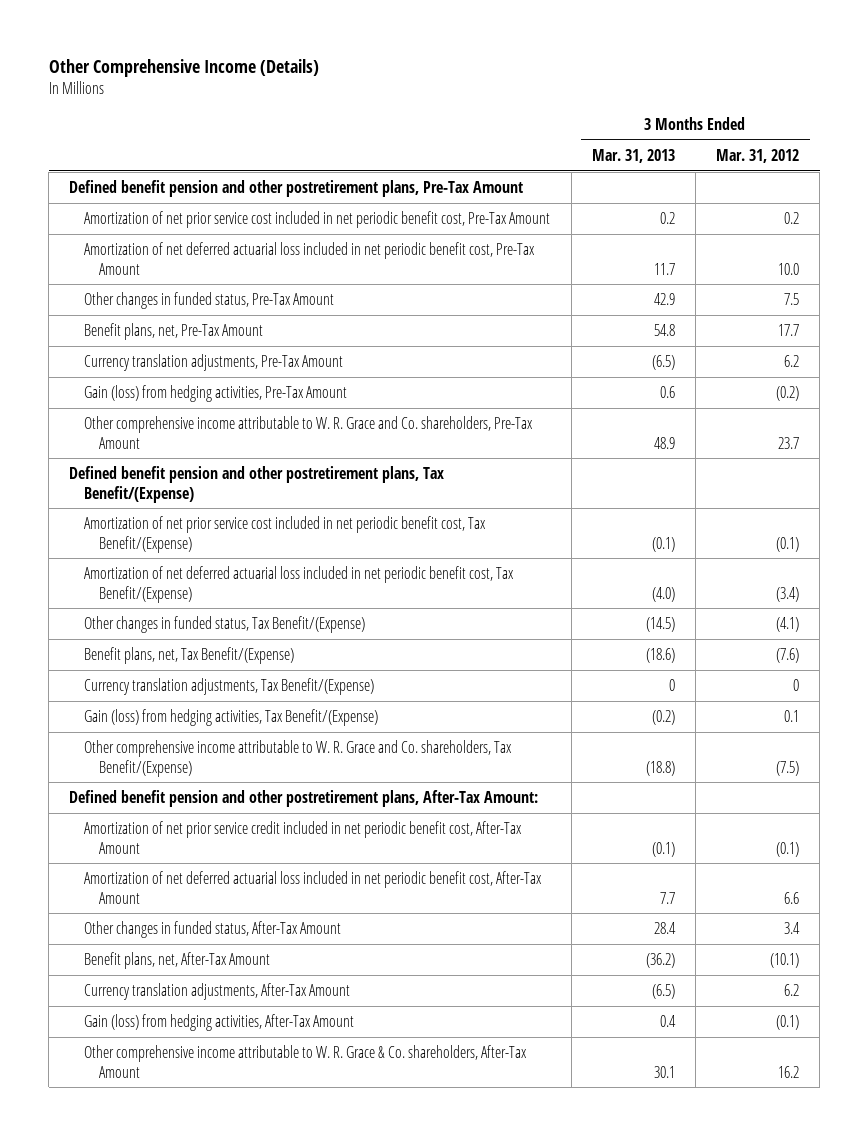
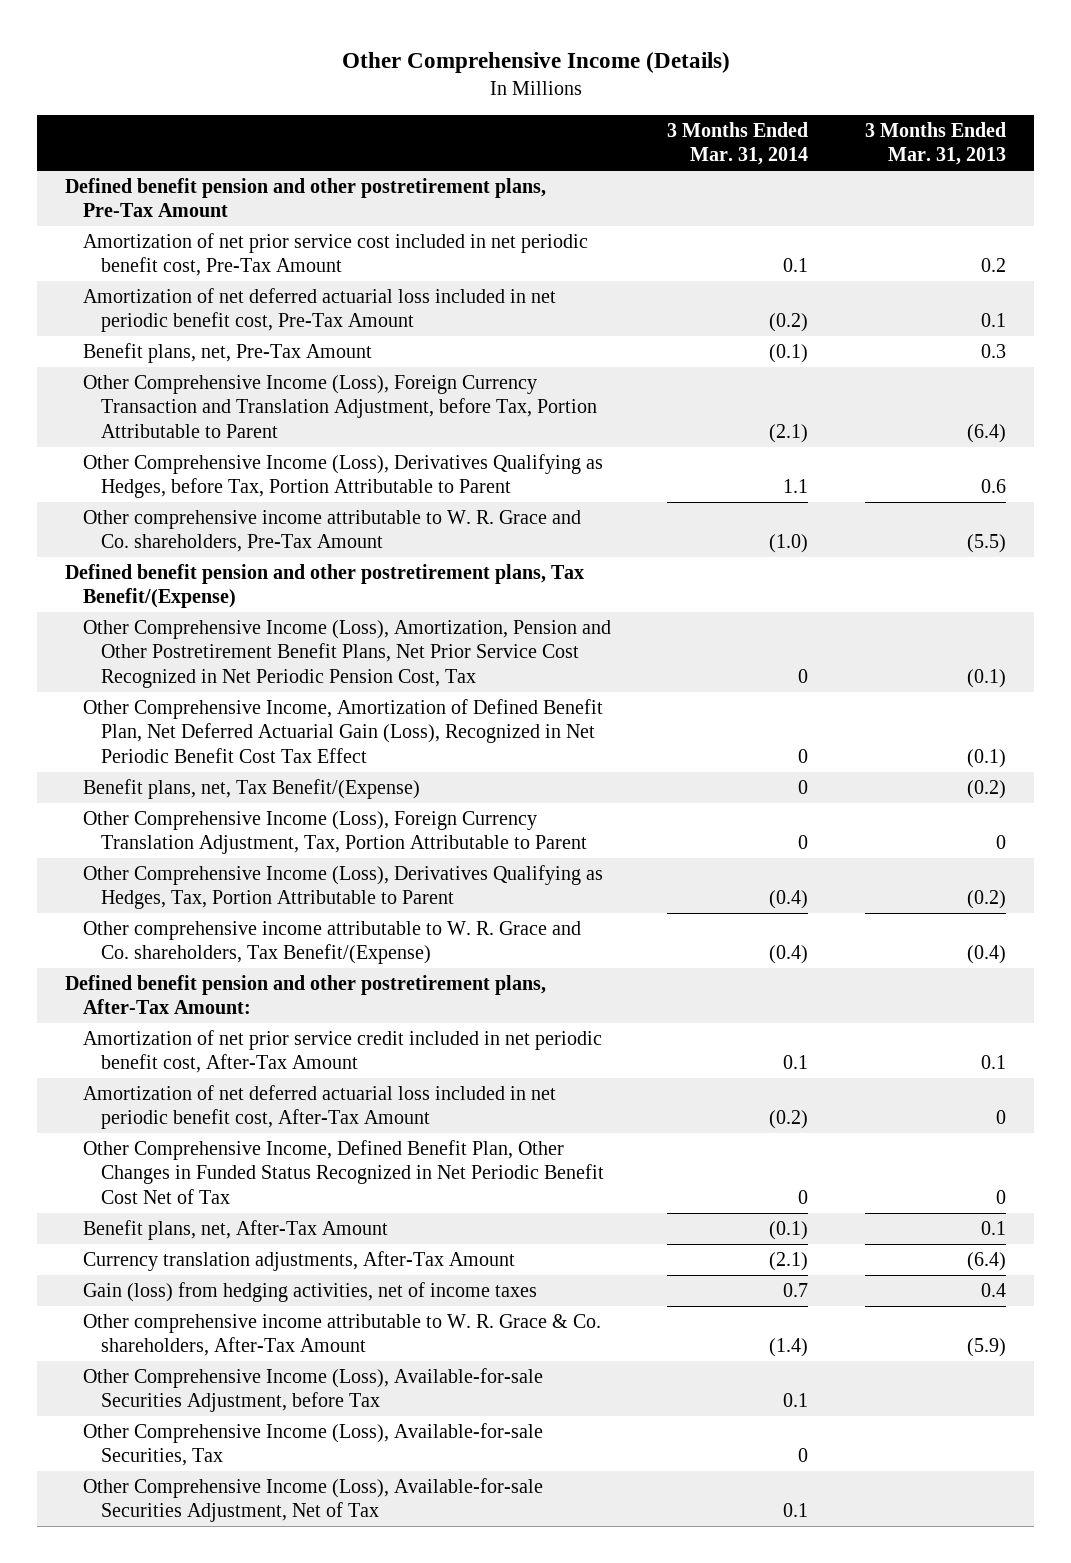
[716,148,800,163] Mar. 31, 2012 -> none
none -> [667,121,809,166] 3 Months Ended Mar. 31, 2014
[84,291,335,309] Other changes in funded status, Pre-Tax Amount -> none
[653,262,675,275] 11.7 -> [980,313,1006,328] 0.1
[653,323,675,336] 54.8 -> [980,343,1006,358] 0.3
[84,353,344,371] Currency translation adjustments, Pre-Tax Amount -> [83,374,598,438] Other Comprehensive Income (Loss), Foreign Currency Transaction and Translation Adjustment, before Tax, Portion Attributable to Parent
[651,354,675,370] (6.5) -> [966,423,1006,443] (6.4)
[84,384,348,402] Gain (loss) from hedging activities, Pre-Tax Amount -> [83,453,604,499] Other Comprehensive Income (Loss), Derivatives Qualifying as Hedges, before Tax, Portion Attributable to Parent
[653,436,675,449] 48.9 -> [966,534,1006,554] (5.5)
[84,515,487,553] Amortization of net prior service cost included in net periodic benefit cost, Tax Benefit/(Expense) -> none
[84,615,366,633] Other changes in funded status, Tax Benefit/(Expense) -> none
none -> [83,619,612,688] Other Comprehensive Income (Loss), Amortization, Pension and Other Postretirement Benefit Plans, Net Prior Service Cost Recognized in Net Periodic Pension Cost, Tax
[84,565,515,603] Amortization of net deferred actuarial loss included in net periodic benefit cost, Tax Benefit/(Expense) -> [83,698,604,763] Other Comprehensive Income, Amortization of Defined Benefit Plan, Net Deferred Actuarial Gain (Loss), Recognized in Net Periodic Benefit Cost Tax Effect
[651,586,675,602] (4.0) -> [966,748,1006,768] (0.1)
[645,647,675,663] (18.6) -> [966,779,1006,799] (0.2)
[84,677,375,695] Currency translation adjustments, Tax Benefit/(Expense) -> [83,810,588,855] Other Comprehensive Income (Loss), Foreign Currency Translation Adjustment, Tax, Portion Attributable to Parent
[84,708,379,726] Gain (loss) from hedging activities, Tax Benefit/(Expense) -> [83,864,604,910] Other Comprehensive Income (Loss), Derivatives Qualifying as Hedges, Tax, Portion Attributable to Parent
[645,760,675,776] (18.8) -> [966,945,1006,965] (0.4)
[651,841,675,857] (0.1) -> [980,1055,1006,1070] 0.1
[659,891,675,904] 7.7 -> [995,1110,1006,1125] 0
[84,920,342,938] Other changes in funded status, After-Tax Amount -> [83,1139,605,1204] Other Comprehensive Income, Defined Benefit Plan, Other Changes in Funded Status Recognized in Net Periodic Benefit Cost Net of Tax
[653,921,676,934] 28.4 -> [995,1189,1006,1204] 0
[645,952,675,968] (36.2) -> [980,1220,1006,1235] 0.1
[651,983,675,999] (6.5) -> [966,1251,1006,1271] (6.4)
[84,1013,355,1031] Gain (loss) from hedging activities, After-Tax Amount -> [83,1281,538,1302] Gain (loss) from hedging activities, net of income taxes
[653,1065,675,1078] 30.1 -> [966,1338,1006,1358] (5.9)
none -> [83,1367,544,1413] Other Comprehensive Income (Loss), Available-for-sale Securities Adjustment, before Tax
none -> [83,1422,544,1467] Other Comprehensive Income (Loss), Available-for-sale Securities, Tax
none -> [83,1477,544,1523] Other Comprehensive Income (Loss), Available-for-sale Securities Adjustment, Net of Tax

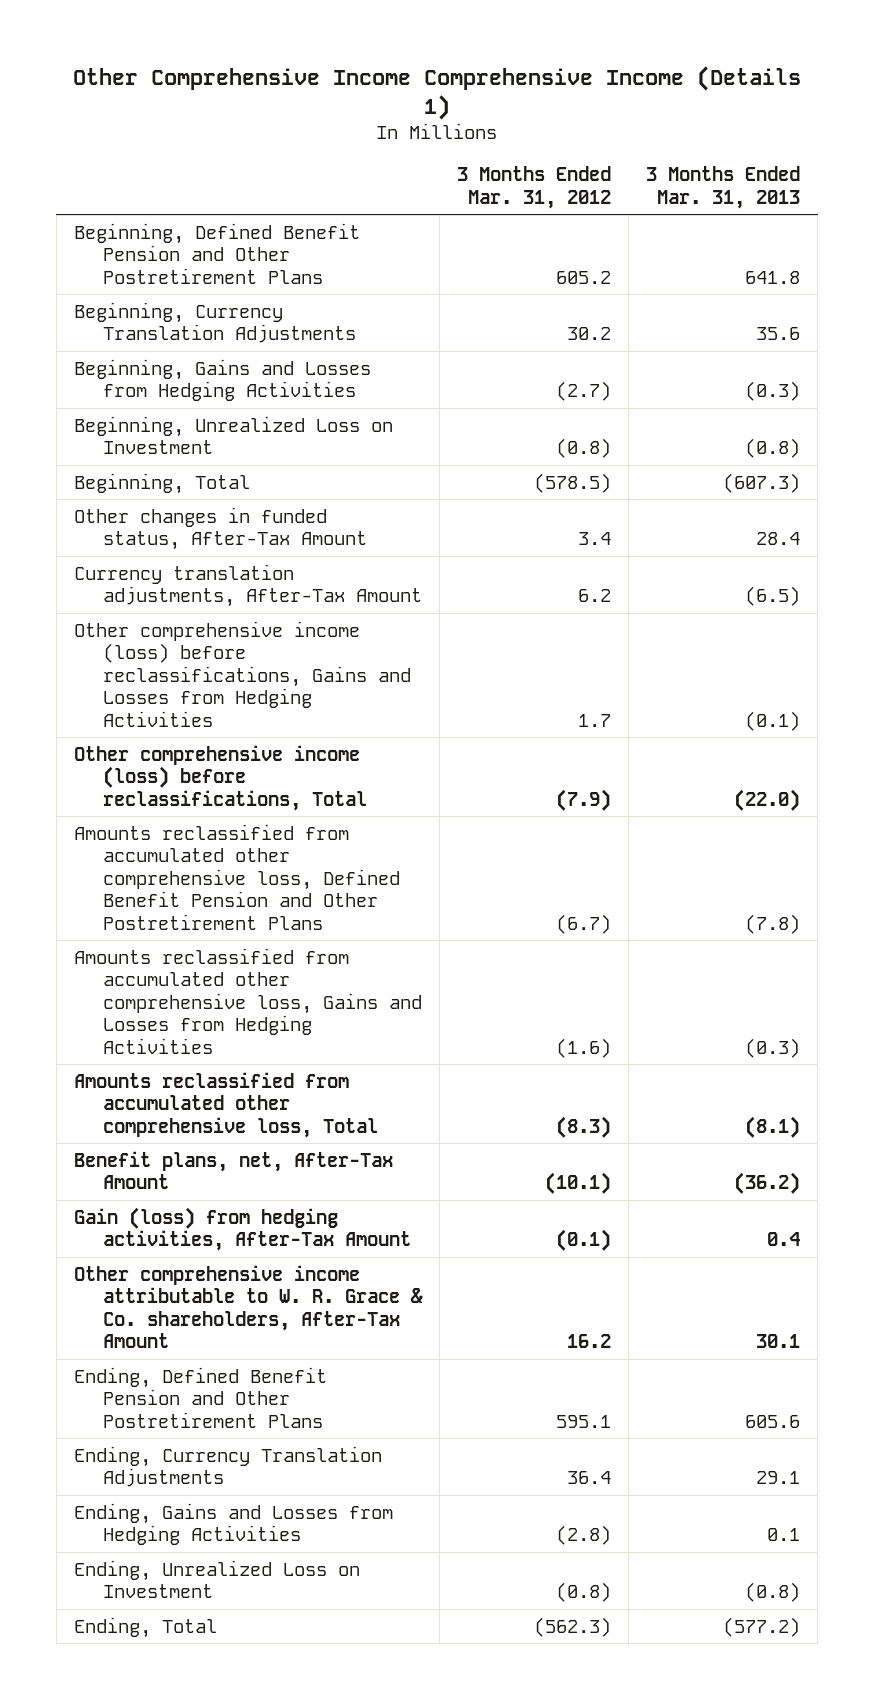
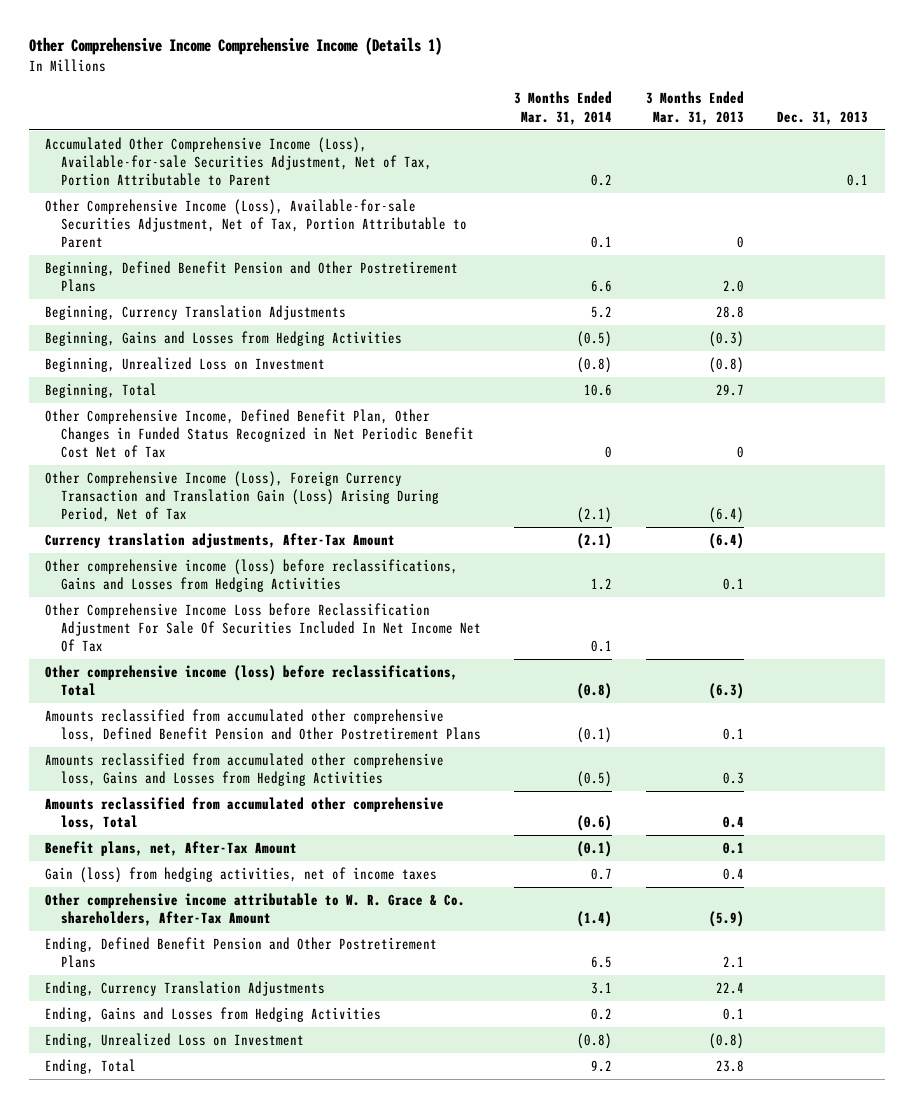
[457,166,612,209] 3 Months Ended Mar. 31, 2012 -> none
none -> [514,91,613,125] 3 Months Ended Mar. 31, 2014
none -> [777,110,869,125] Dec. 31, 2013
none -> [45,137,432,187] Accumulated Other Comprehensive Income (Loss), Available-for-sale Securities Adjustment, Net of Tax, Portion Attributable to Parent
none -> [45,199,467,249] Other Comprehensive Income (Loss), Available-for-sale Securities Adjustment, Net of Tax, Portion Attributable to Parent
[745,270,801,284] 641.8 -> [722,280,744,293] 2.0
[756,327,801,341] 35.6 -> [715,306,744,319] 28.8
[723,472,801,493] (607.3) -> [715,384,744,397] 29.7
[73,506,368,551] Other changes in funded status, After-Tax Amount -> [45,409,474,459] Other Comprehensive Income, Defined Benefit Plan, Other Changes in Funded Status Recognized in Net Periodic Benefit Cost Net of Tax
[756,532,801,546] 28.4 -> [736,446,744,459] 0
none -> [45,471,439,523] Other Comprehensive Income (Loss), Foreign Currency Transaction and Translation Gain (Loss) Arising During Period, Net of Tax
[745,586,801,607] (6.5) -> [708,533,744,550] (6.4)
[745,710,801,731] (0.1) -> [722,578,744,591] 0.1
none -> [45,603,481,653] Other Comprehensive Income Loss before Reclassification Adjustment For Sale Of Securities Included In Net Income Net Of Tax
[734,788,801,811] (22.0) -> [708,683,744,700] (6.3)
[745,913,801,934] (7.8) -> [722,728,744,741] 0.1
[745,1037,801,1058] (0.3) -> [722,772,744,785] 0.3
[745,1115,801,1138] (8.1) -> [722,816,744,829] 0.4
[734,1172,801,1195] (36.2) -> [722,842,744,855] 0.1
[73,1206,412,1252] Gain (loss) from hedging activities, After-Tax Amount -> [45,867,438,884] Gain (loss) from hedging activities, net of income taxes
[756,1334,801,1349] 30.1 -> [708,911,744,928] (5.9)
[745,1414,801,1428] 605.6 -> [722,956,744,969] 2.1
[756,1471,801,1485] 29.1 -> [715,982,744,995] 22.4
[723,1616,801,1637] (577.2) -> [715,1060,744,1073] 23.8

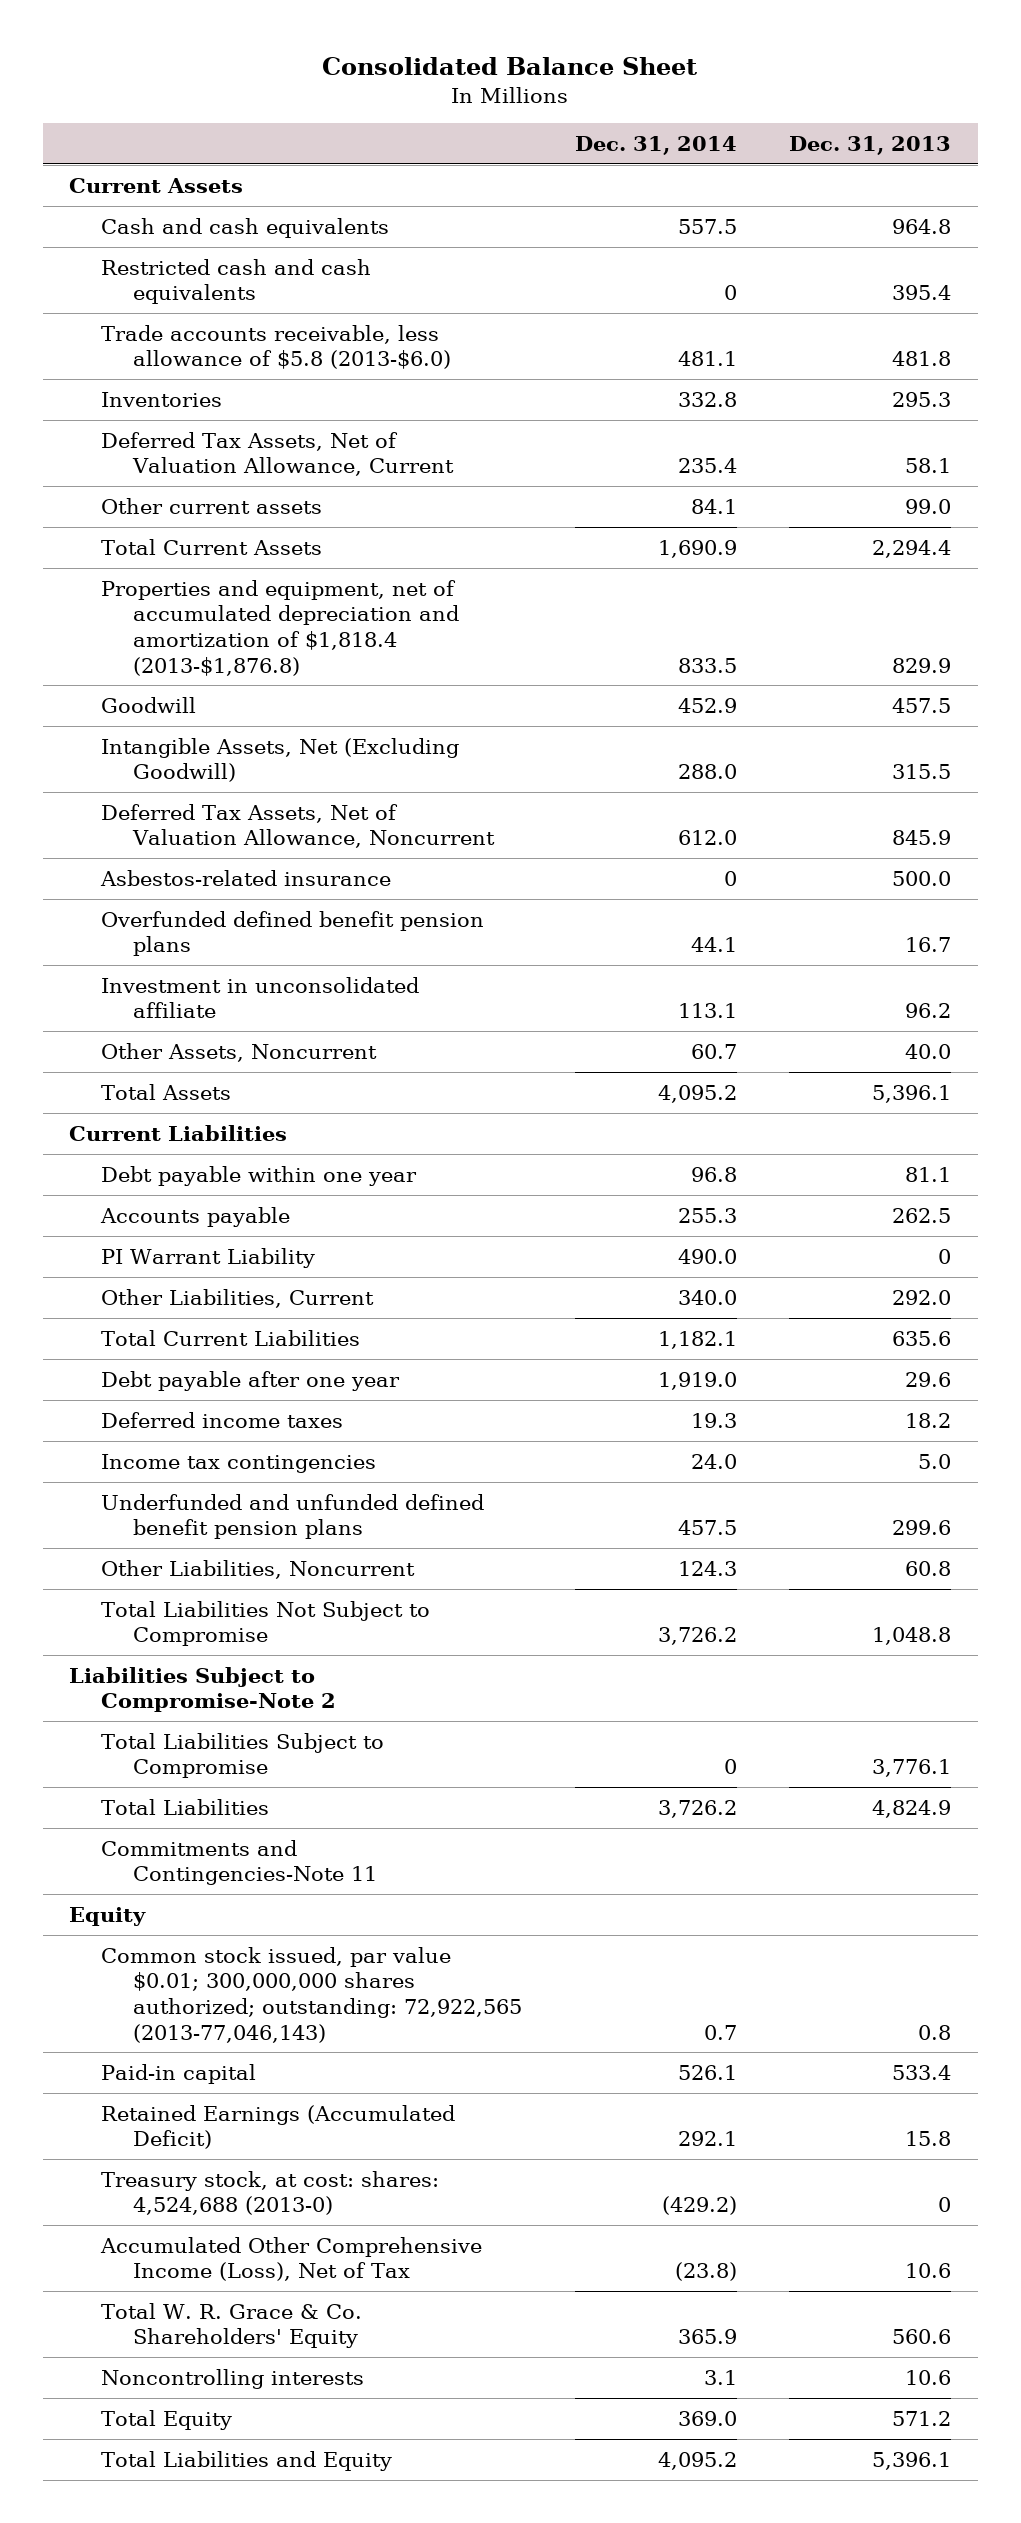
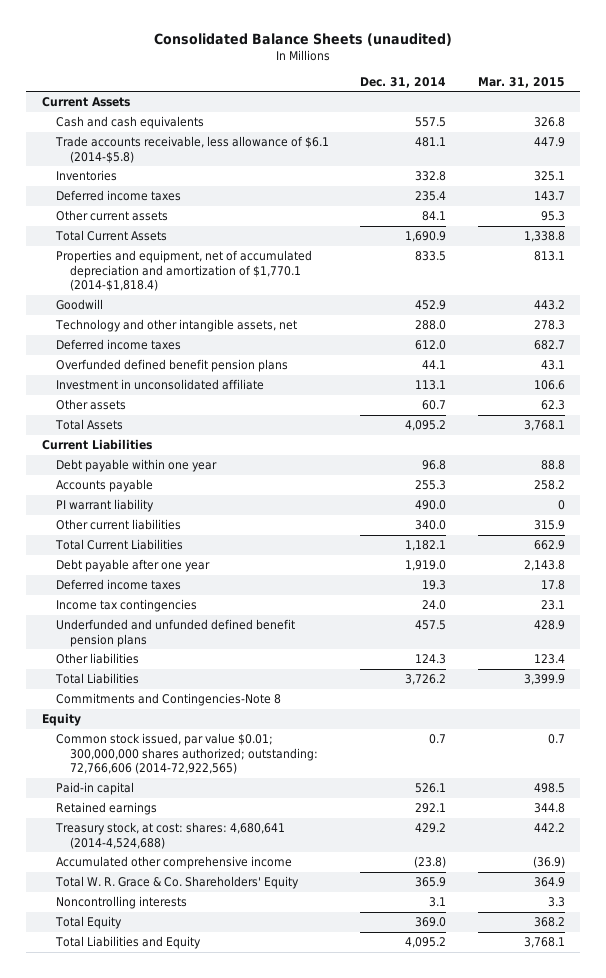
[322,56,698,75] Consolidated Balance Sheet -> [154,33,453,47] Consolidated Balance Sheets (unaudited)
[789,135,952,155] Dec. 31, 2013 -> none
none -> [477,76,565,88] Mar. 31, 2015
[101,258,372,305] Restricted cash and cash equivalents -> none
[101,324,452,370] Trade accounts receivable, less allowance of $5.8 (2013-$6.0) -> [54,136,329,163] Trade accounts receivable, less allowance of $6.1 (2014-$5.8)
[101,431,455,477] Deferred Tax Assets, Net of Valuation Allowance, Current -> [55,190,181,202] Deferred income taxes
[101,579,460,676] Properties and equipment, net of accumulated depreciation and amortization of $1,818.4 (2013-$1,876.8) -> [55,250,312,292] Properties and equipment, net of accumulated depreciation and amortization of $1,770.1 (2014-$1,818.4)
[100,869,392,886] Asbestos-related insurance -> none
[101,737,460,783] Intangible Assets, Net (Excluding Goodwill) -> [54,319,297,333] Technology and other intangible assets, net
[101,803,496,849] Deferred Tax Assets, Net of Valuation Allowance, Noncurrent -> [55,339,181,351] Deferred income taxes
[101,1042,378,1062] Other Assets, Noncurrent -> [55,399,126,411] Other assets
[101,1247,316,1268] PI Warrant Liability -> [55,499,154,513] PI warrant liability
[101,1288,375,1308] Other Liabilities, Current -> [55,519,181,531] Other current liabilities
[101,1600,431,1647] Total Liabilities Not Subject to Compromise -> none
[69,1666,337,1713] Liabilities Subject to Compromise-Note 2 -> none
[101,1732,385,1779] Total Liabilities Subject to Compromise -> none
[101,1559,416,1579] Other Liabilities, Noncurrent -> [55,653,139,665] Other liabilities
[101,1839,378,1886] Commitments and Contingencies-Note 11 -> [55,693,281,707] Commitments and Contingencies-Note 8
[101,1946,523,2043] Common stock issued, par value $0.01; 300,000,000 shares authorized; outstanding: 72,922,565 (2013-77,046,143) -> [55,733,318,775] Common stock issued, par value $0.01; 300,000,000 shares authorized; outstanding: 72,766,606 (2014-72,922,565)
[101,2104,456,2150] Retained Earnings (Accumulated Deficit) -> [55,802,157,816] Retained earnings
[101,2170,440,2216] Treasury stock, at cost: shares: 4,524,688 (2013-0) -> [54,822,285,849] Treasury stock, at cost: shares: 4,680,641 (2014-4,524,688)
[661,2196,737,2216] (429.2) -> [415,823,447,834] 429.2
[100,2236,483,2282] Accumulated Other Comprehensive Income (Loss), Net of Tax -> [55,856,292,870] Accumulated other comprehensive income

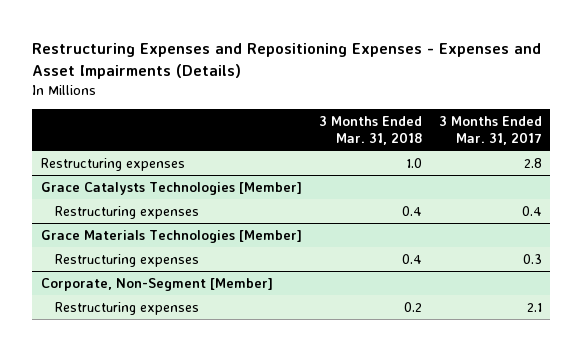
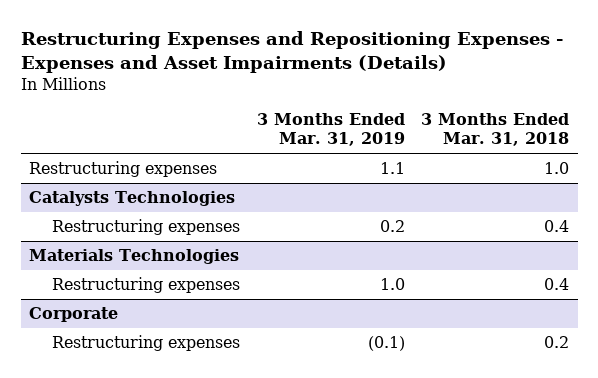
[438,115,542,145] 3 Months Ended Mar. 31, 2017 -> none
none -> [256,113,405,147] 3 Months Ended Mar. 31, 2019
[40,181,302,195] Grace Catalysts Technologies [Member] -> [29,190,236,206] Catalysts Technologies
[40,229,302,243] Grace Materials Technologies [Member] -> [29,248,240,264] Materials Technologies
[40,277,273,291] Corporate, Non-Segment [Member] -> [29,306,119,322] Corporate

